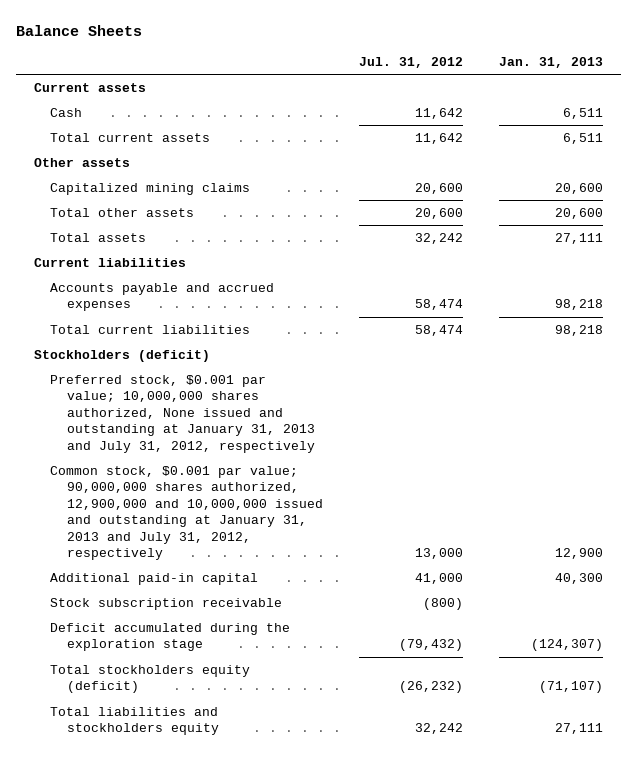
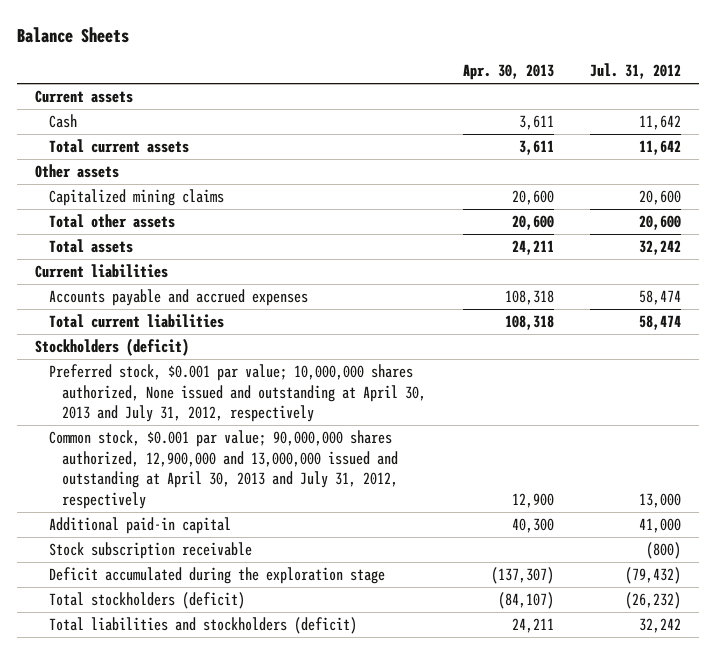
[498,57,603,69] Jan. 31, 2013 -> none
none -> [462,64,554,81] Apr. 30, 2013
[50,374,315,453] Preferred stock, $0.001 par value; 10,000,000 shares authorized, None issued and outstanding at January 31, 2013 and July 31, 2012, respectively -> [48,364,427,423] Preferred stock, $0.001 par value; 10,000,000 shares authorized, None issued and outstanding at April 30, 2013 and July 31, 2012, respectively
[50,465,323,561] Common stock, $0.001 par value; 90,000,000 shares authorized, 12,900,000 and 10,000,000 issued and outstanding at January 31, 2013 and July 31, 2012, respectively -> [48,430,399,509] Common stock, $0.001 par value; 90,000,000 shares authorized, 12,900,000 and 13,000,000 issued and outstanding at April 30, 2013 and July 31, 2012, respectively
[50,664,251,694] Total stockholders equity (deficit) -> [48,592,245,610] Total stockholders (deficit)
[50,706,219,736] Total liabilities and stockholders equity -> [48,617,357,635] Total liabilities and stockholders (deficit)

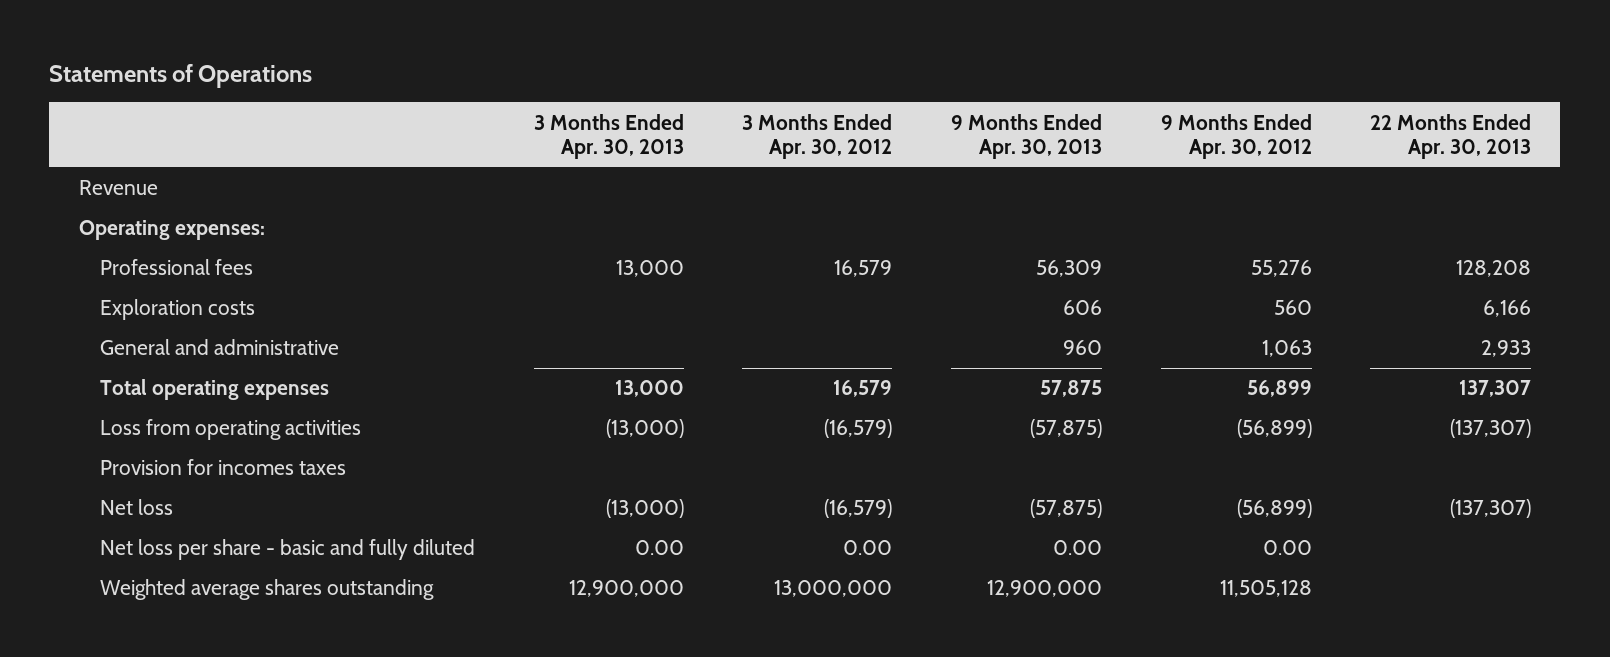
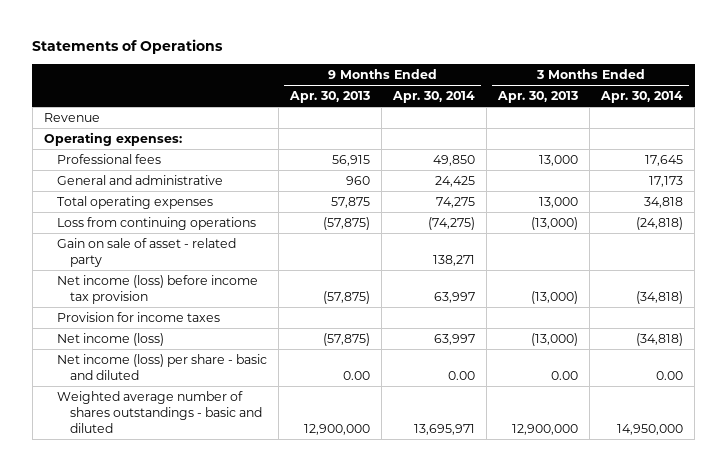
[742,113,893,160] 3 Months Ended Apr. 30, 2012 -> none
[1160,113,1312,160] 9 Months Ended Apr. 30, 2012 -> none
[1370,113,1532,160] 22 Months Ended Apr. 30, 2013 -> none
none -> [392,91,476,104] Apr. 30, 2014
none -> [600,91,684,104] Apr. 30, 2014
[100,299,256,321] Exploration costs -> none
[1035,260,1102,278] 56,309 -> [332,154,371,166] 56,915
[100,419,362,441] Loss from operating activities -> [57,216,257,230] Loss from continuing operations
none -> [57,237,237,267] Gain on sale of asset - related party
none -> [57,274,259,304] Net income (loss) before income tax provision
[100,459,347,476] Provision for incomes taxes -> [57,311,221,322] Provision for income taxes
[100,499,174,516] Net loss -> [57,332,165,346] Net income (loss)
[100,539,476,561] Net loss per share - basic and fully diluted -> [57,353,268,380] Net income (loss) per share - basic and diluted
[100,579,435,601] Weighted average shares outstanding -> [57,390,263,433] Weighted average number of shares outstandings - basic and diluted

